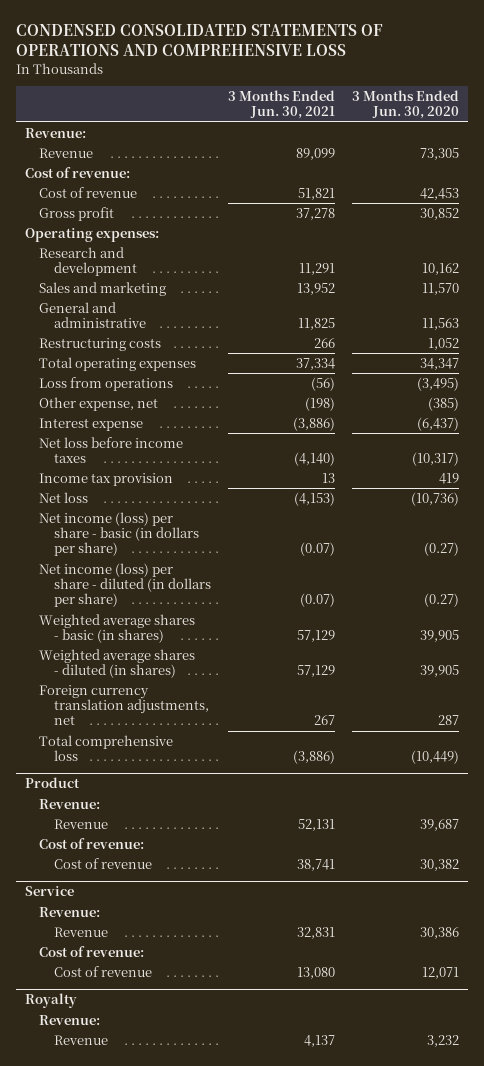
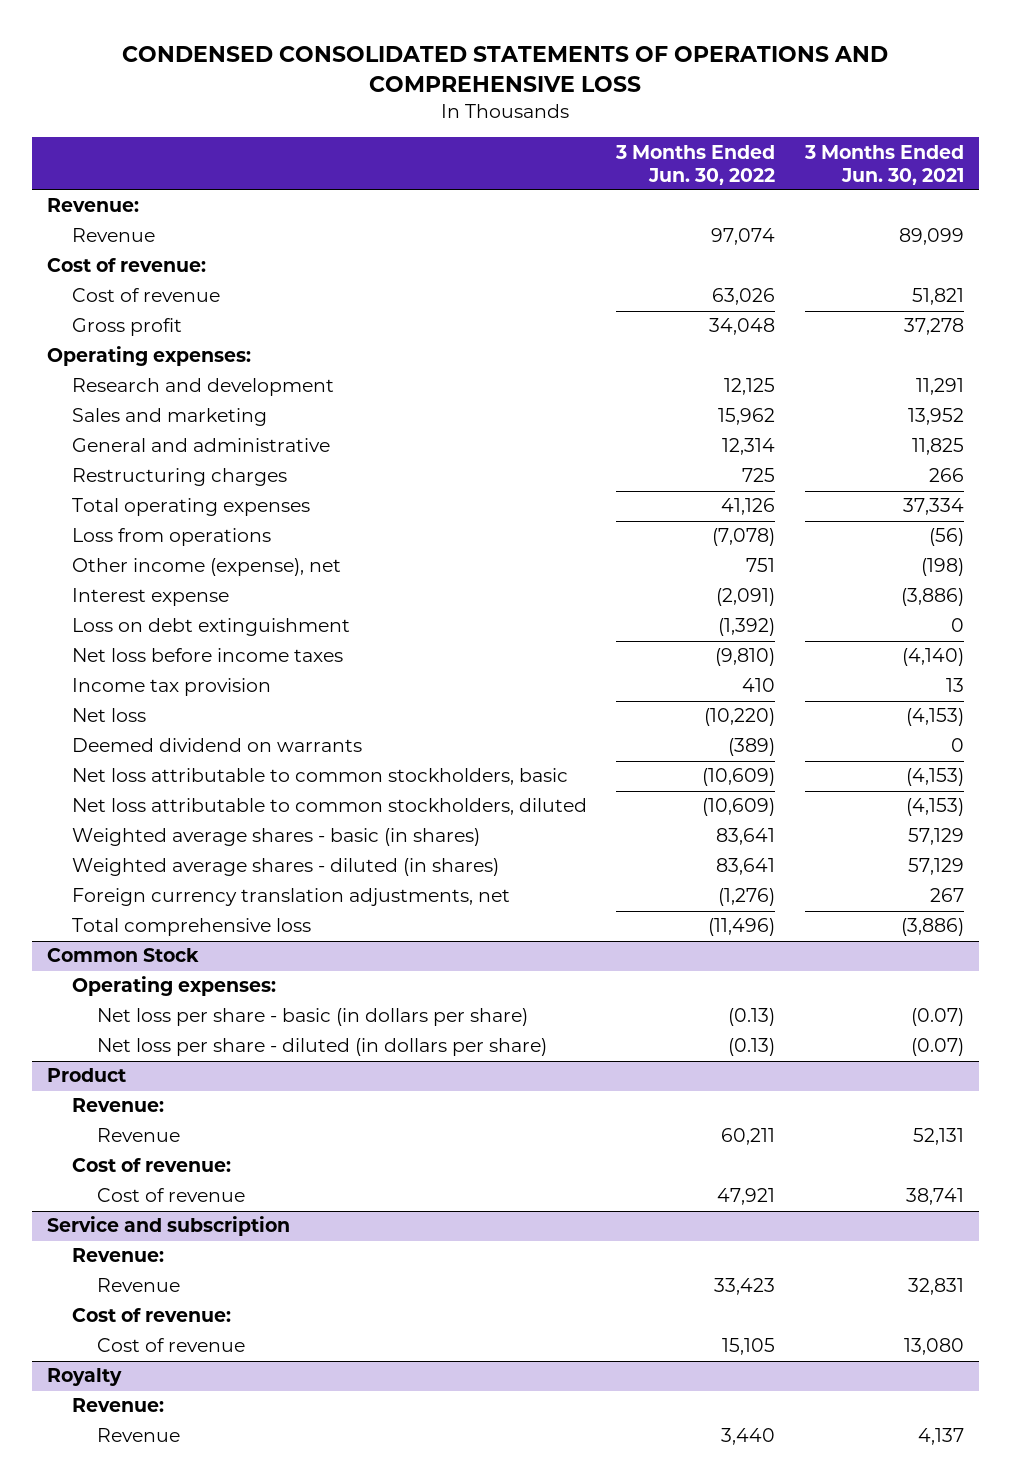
[352,90,460,120] 3 Months Ended Jun. 30, 2020 -> none
none -> [615,144,776,185] 3 Months Ended Jun. 30, 2022
[39,337,162,351] Restructuring costs -> [71,468,287,487] Restructuring charges
[39,396,159,411] Other expense, net -> [71,558,341,577] Other income (expense), net
none -> [71,618,350,637] Loss on debt extinguishment
[39,511,199,557] Net income (loss) per share - basic (in dollars per share) -> none
[39,562,211,608] Net income (loss) per share - diluted (in dollars per share) -> none
none -> [71,738,362,753] Deemed dividend on warrants
none -> [71,768,568,786] Net loss attributable to common stockholders, basic
none -> [71,798,587,816] Net loss attributable to common stockholders, diluted
none -> [46,948,199,963] Common Stock
none -> [71,976,276,997] Operating expenses:
none -> [97,1008,529,1027] Net loss per share - basic (in dollars per share)
none -> [97,1038,548,1057] Net loss per share - diluted (in dollars per share)
[24,886,74,897] Service -> [46,1216,290,1237] Service and subscription

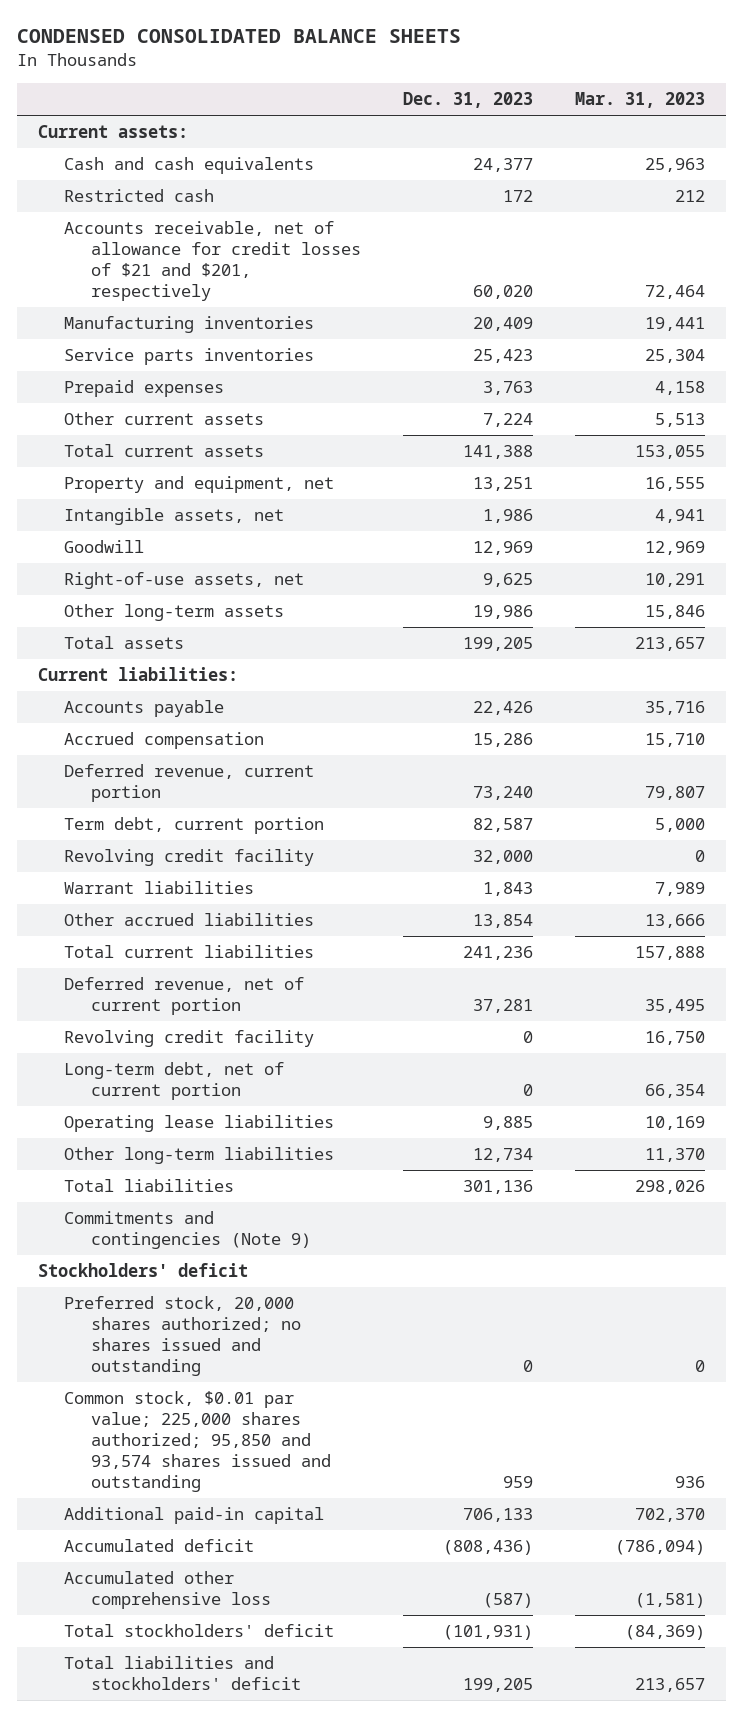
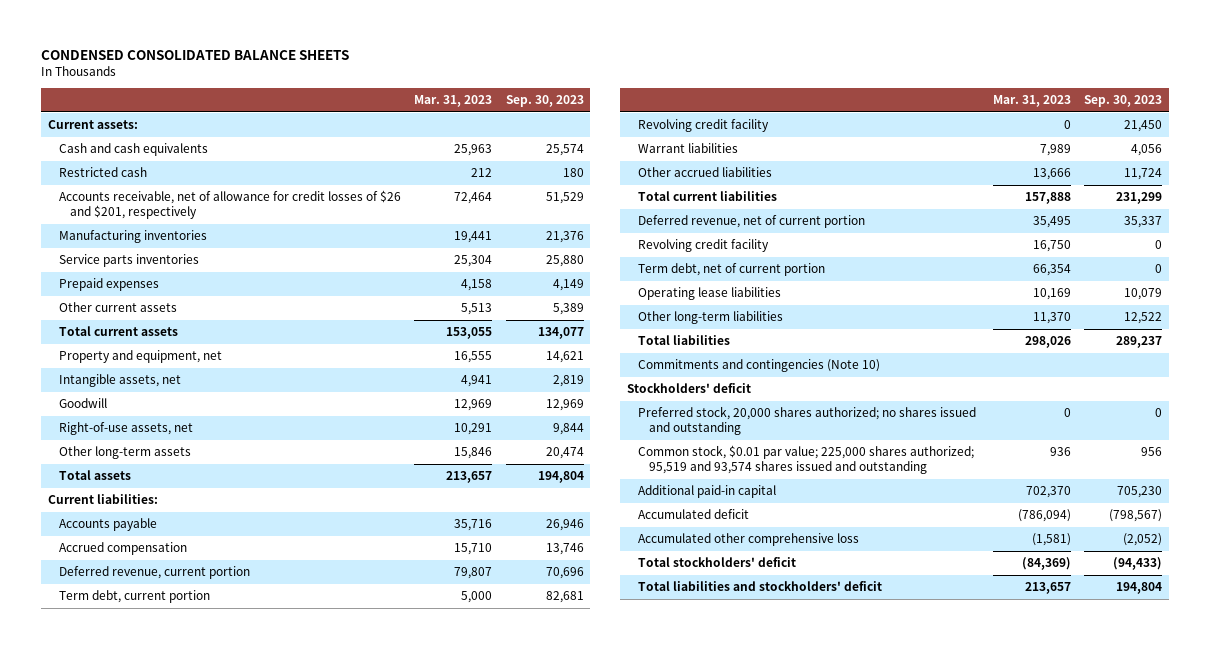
[403,92,534,109] Dec. 31, 2023 -> none
none -> [505,95,584,108] Sep. 30, 2023
[64,220,361,302] Accounts receivable, net of allowance for credit losses of $21 and $201, respectively -> [59,190,402,220] Accounts receivable, net of allowance for credit losses of $26 and $201, respectively
[64,1061,285,1101] Long-term debt, net of current portion -> [637,263,825,277] Term debt, net of current portion
[64,1210,311,1250] Commitments and contingencies (Note 9) -> [637,359,880,373] Commitments and contingencies (Note 10)
[64,1390,331,1493] Common stock, $0.01 par value; 225,000 shares authorized; 95,850 and 93,574 shares issued and outstanding -> [637,445,974,475] Common stock, $0.01 par value; 225,000 shares authorized; 95,519 and 93,574 shares issued and outstanding

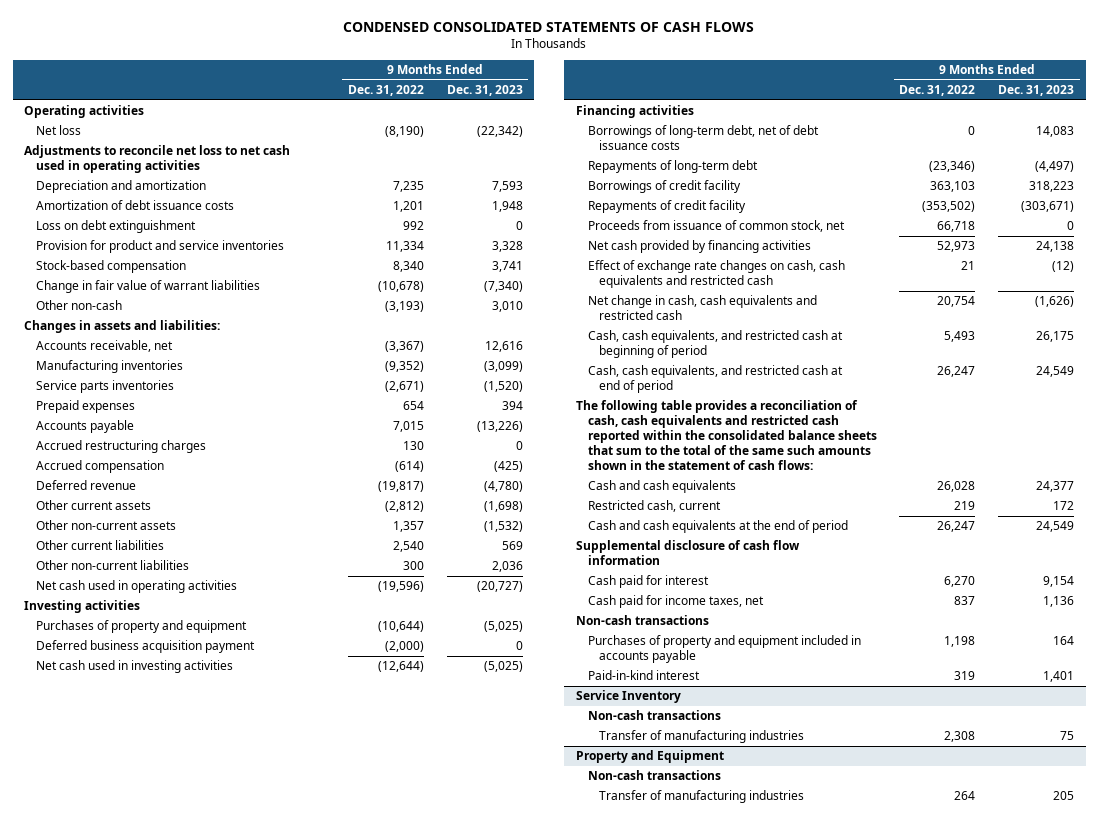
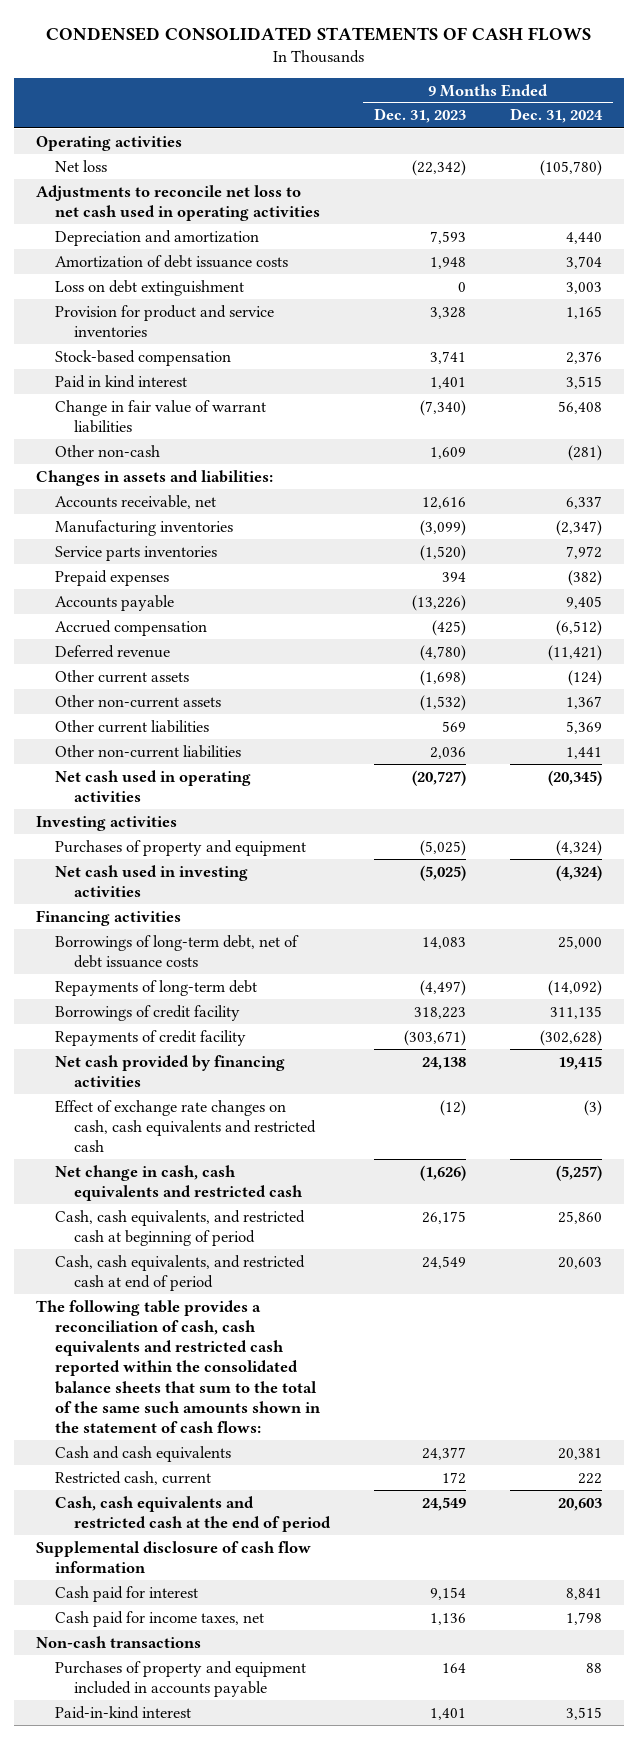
[347,85,424,97] Dec. 31, 2022 -> none
none -> [509,108,603,124] Dec. 31, 2024
none -> [55,374,188,388] Paid in kind interest
[491,301,523,313] 3,010 -> [429,446,466,459] 1,609
[35,440,206,454] Accrued restructuring charges -> none
[35,640,255,654] Deferred business acquisition payment -> none
[587,220,845,233] Proceeds from issuance of common stock, net -> none
[587,520,848,534] Cash and cash equivalents at the end of period -> [55,1495,331,1532] Cash, cash equivalents and restricted cash at the end of period
[575,690,681,704] Service Inventory -> none
[587,710,721,721] Non-cash transactions -> none
[599,730,805,744] Transfer of manufacturing industries -> none
[575,750,724,764] Property and Equipment -> none
[587,770,721,781] Non-cash transactions -> none
[599,790,805,804] Transfer of manufacturing industries -> none

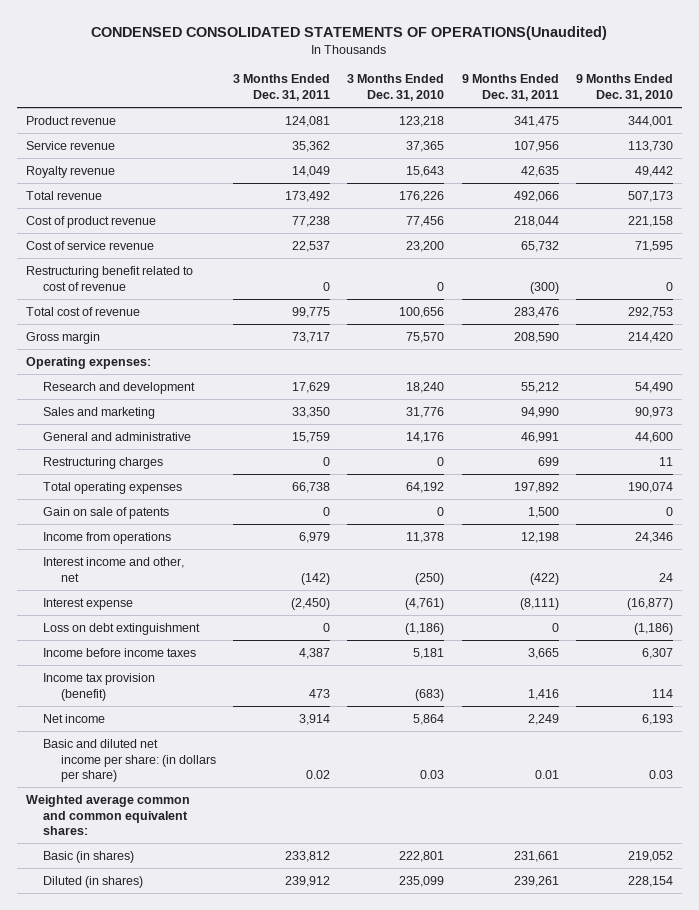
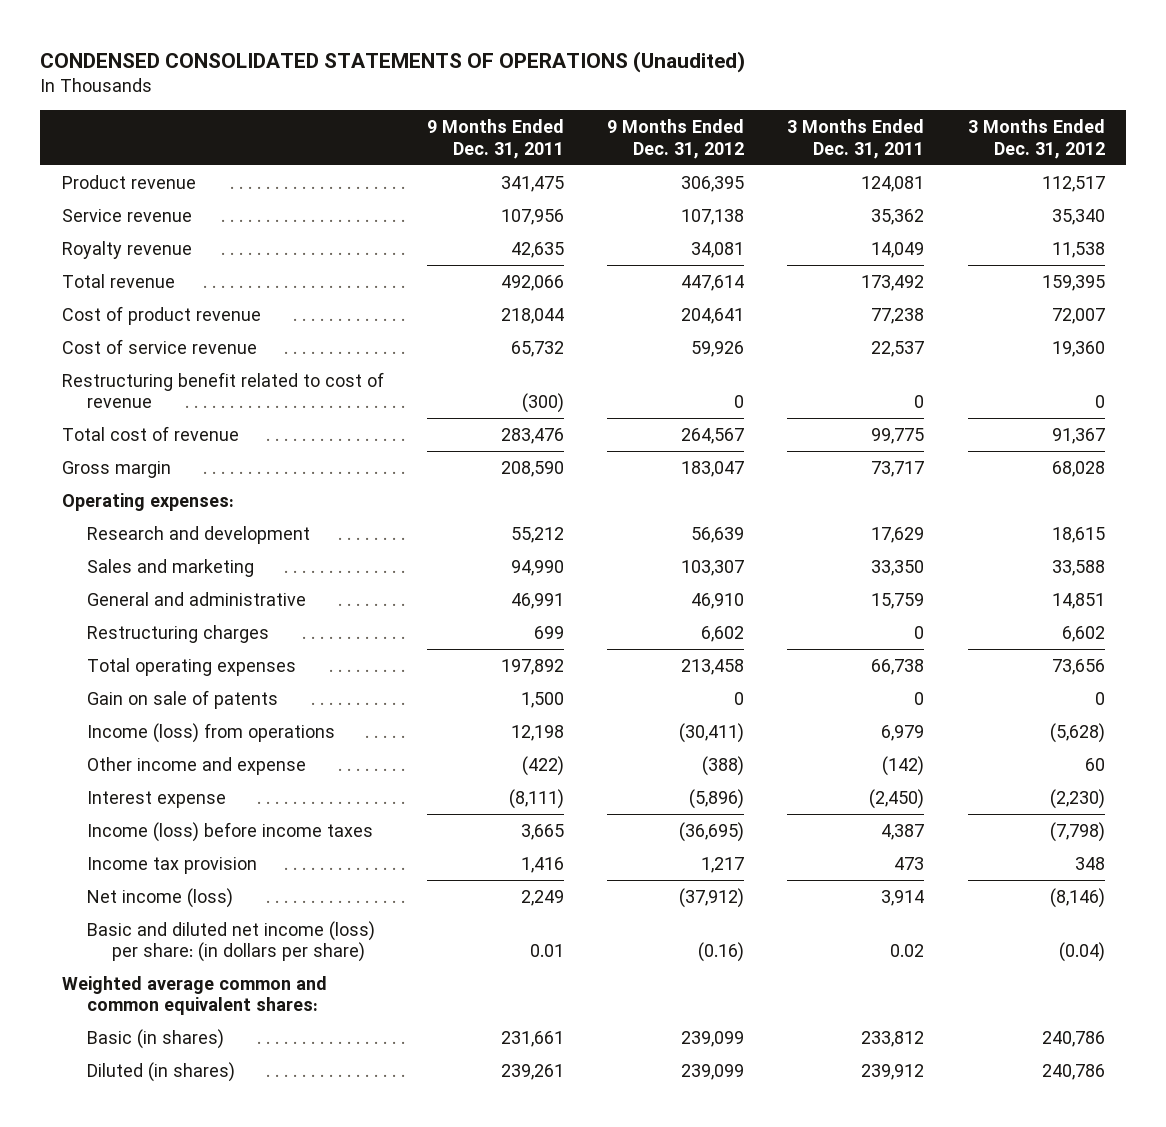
[91,25,608,40] CONDENSED CONSOLIDATED STATEMENTS OF OPERATIONS(Unaudited) -> [40,51,746,74] CONDENSED CONSOLIDATED STATEMENTS OF OPERATIONS (Unaudited)
[347,74,445,102] 3 Months Ended Dec. 31, 2010 -> none
[575,74,673,102] 9 Months Ended Dec. 31, 2010 -> none
none -> [607,119,745,159] 9 Months Ended Dec. 31, 2012
none -> [967,119,1105,159] 3 Months Ended Dec. 31, 2012
[43,531,172,544] Income from operations -> [87,722,336,743] Income (loss) from operations
[43,556,185,582] Interest income and other, net -> [87,756,307,775] Other income and expense
[43,622,201,635] Loss on debt extinguishment -> none
[43,647,197,657] Income before income taxes -> [87,821,374,842] Income (loss) before income taxes
[43,672,156,701] Income tax provision (benefit) -> [87,856,258,874] Income tax provision
[43,713,106,723] Net income -> [87,887,234,908] Net income (loss)
[43,738,216,783] Basic and diluted net income per share: (in dollars per share) -> [87,920,376,963] Basic and diluted net income (loss) per share: (in dollars per share)

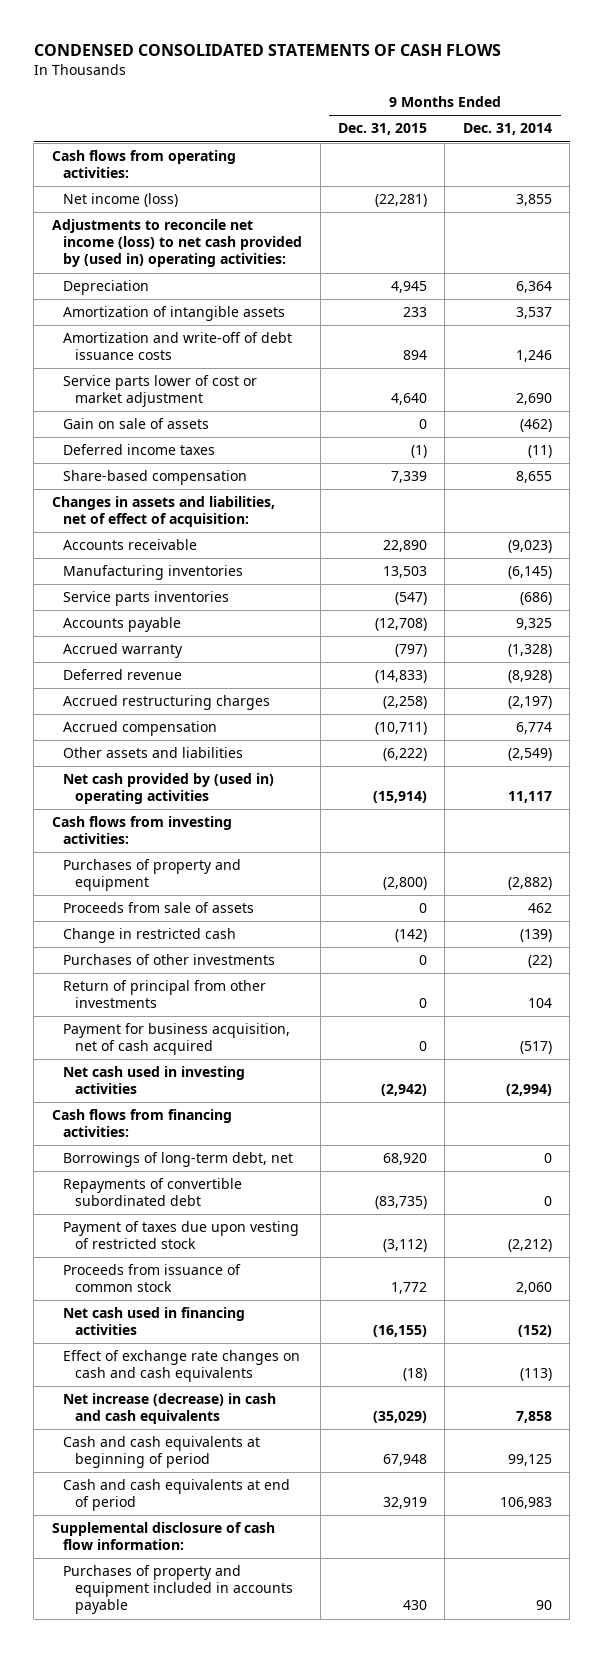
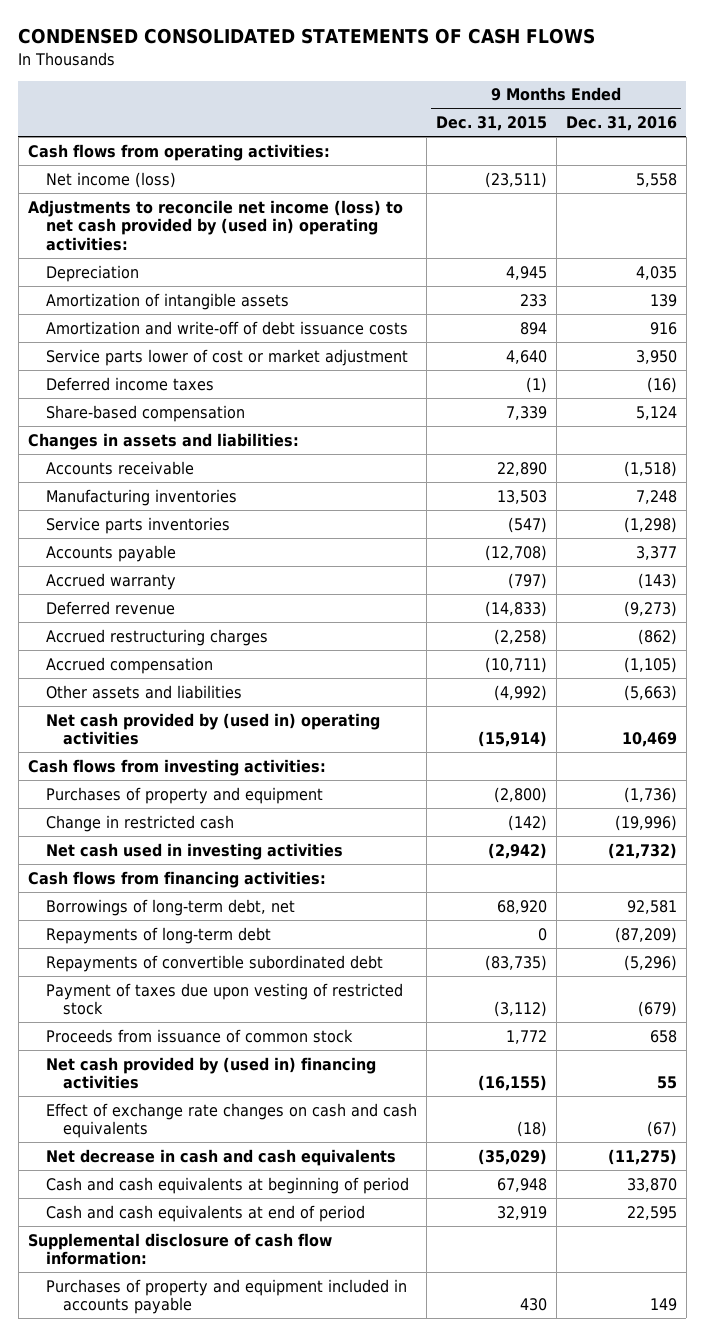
[462,123,552,136] Dec. 31, 2014 -> none
none -> [565,116,677,132] Dec. 31, 2016
[374,194,427,208] (22,281) -> [484,171,547,188] (23,511)
[63,418,210,430] Gain on sale of assets -> none
[51,496,275,528] Changes in assets and liabilities, net of effect of acquisition: -> [27,432,299,450] Changes in assets and liabilities:
[382,748,427,762] (6,222) -> [493,684,547,701] (4,992)
[63,902,255,914] Proceeds from sale of assets -> none
[63,954,276,966] Purchases of other investments -> none
[63,980,267,1009] Return of principal from other investments -> none
[63,1023,291,1056] Payment for business acquisition, net of cash acquired -> none
none -> [45,926,271,944] Repayments of long-term debt
[63,1307,246,1336] Net cash used in financing activities -> [45,1056,376,1090] Net cash provided by (used in) financing activities
[63,1393,277,1425] Net increase (decrease) in cash and cash equivalents -> [45,1148,396,1166] Net decrease in cash and cash equivalents

